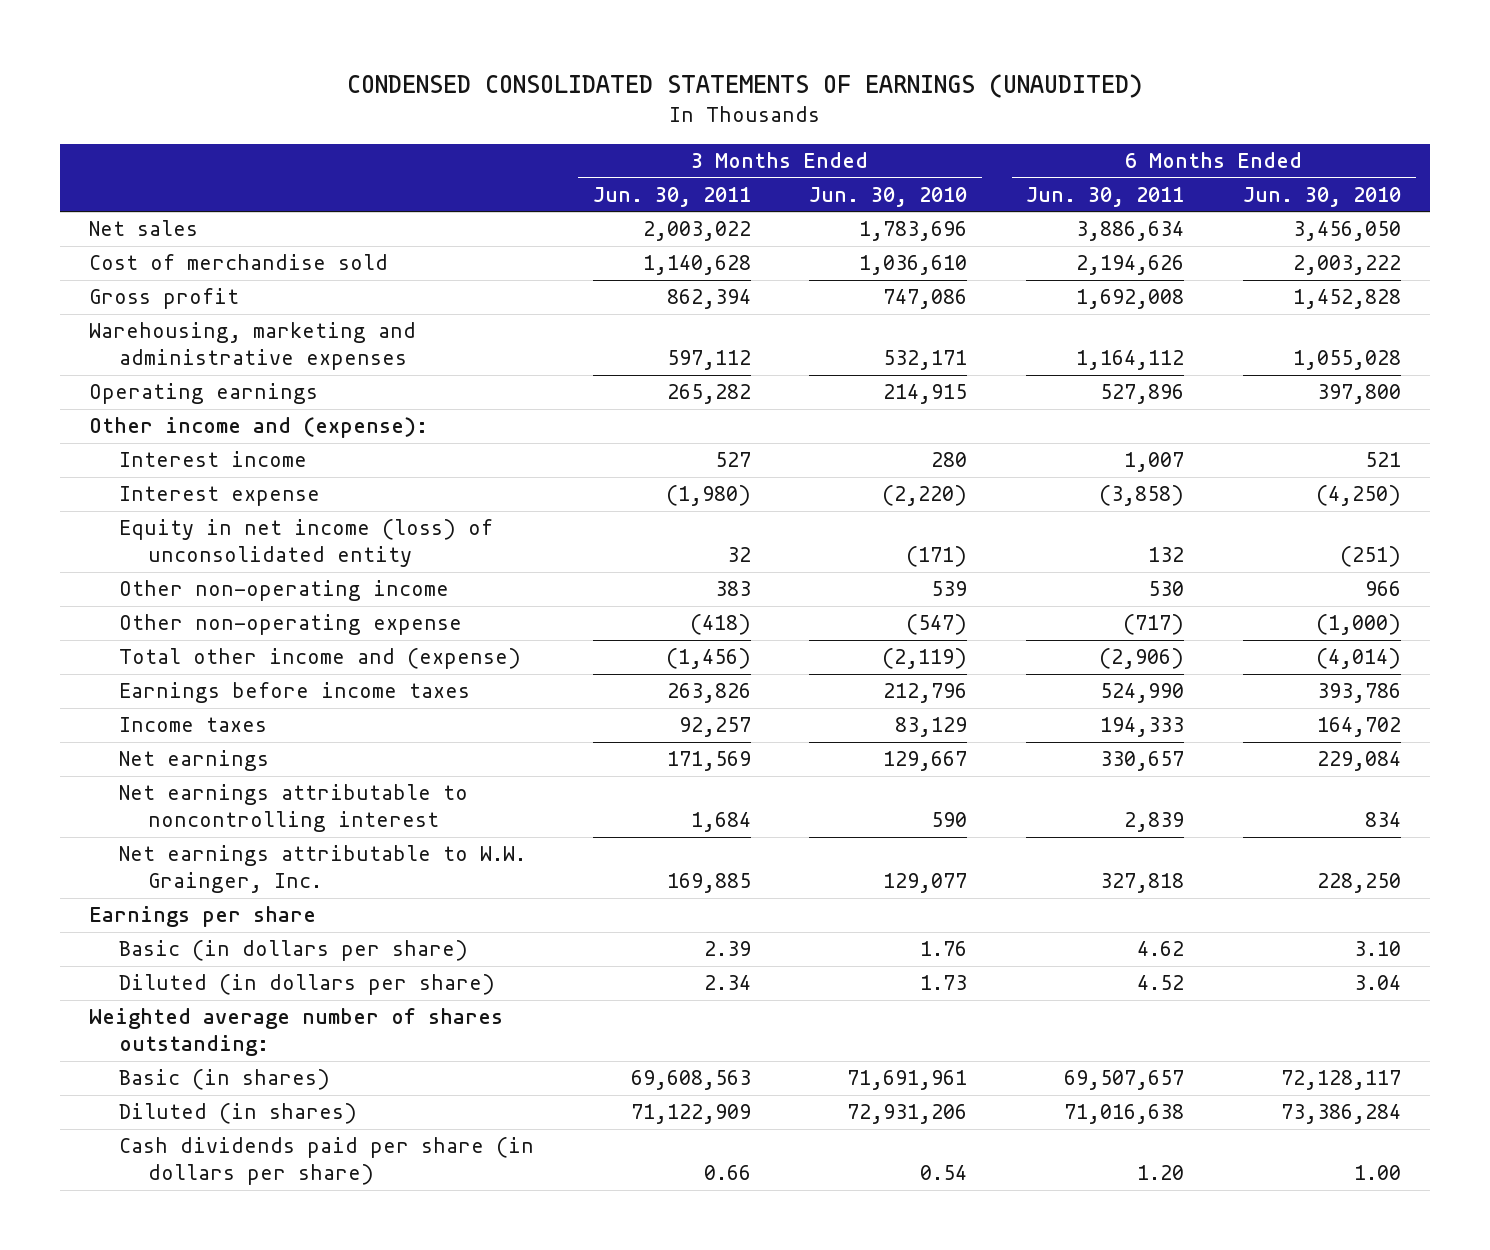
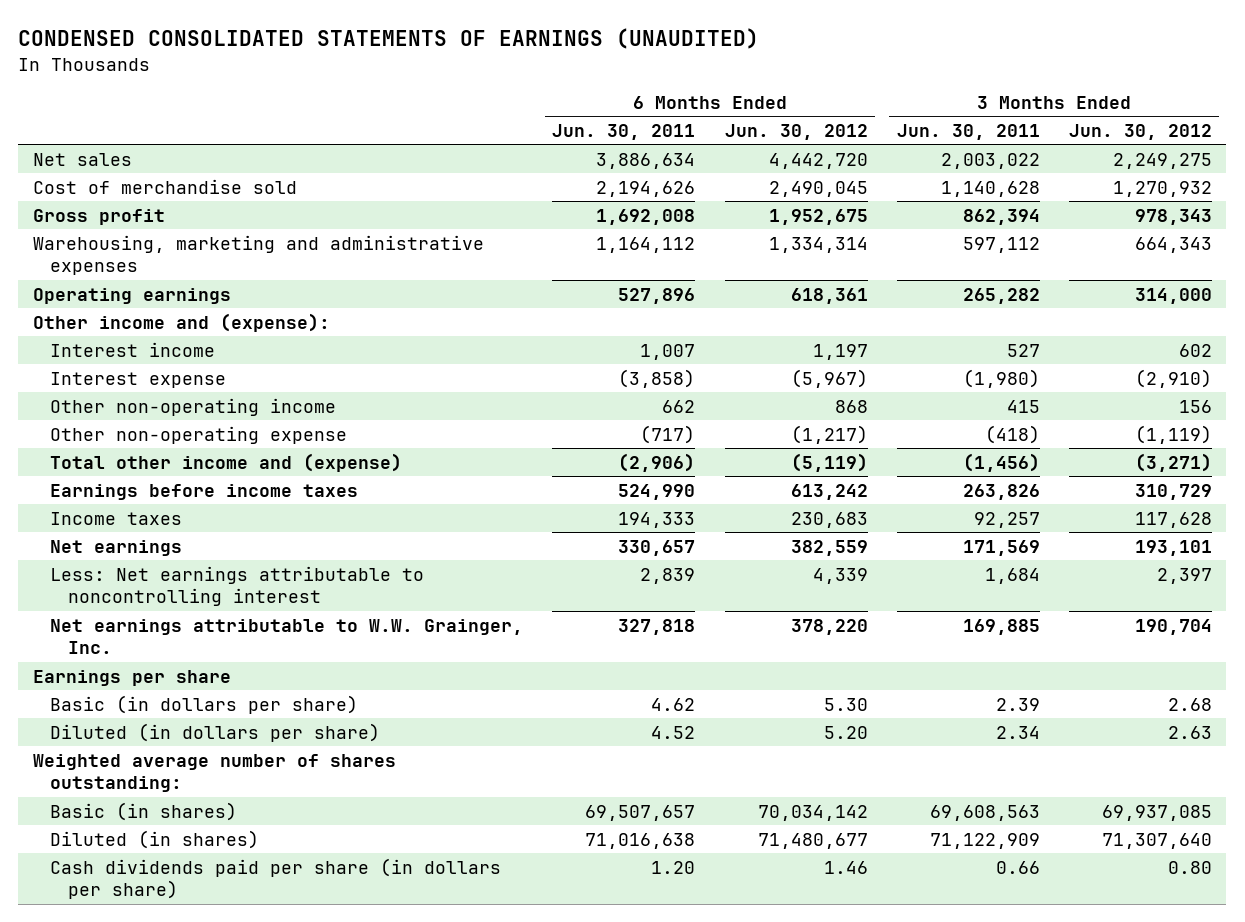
[809,186,968,207] Jun. 30, 2010 -> none
[1242,186,1401,207] Jun. 30, 2010 -> none
none -> [724,123,868,140] Jun. 30, 2012
none -> [1068,123,1212,140] Jun. 30, 2012
[118,519,493,568] Equity in net income (loss) of unconsolidated entity -> none
[714,581,751,597] 383 -> [1006,399,1040,413] 415
[1148,581,1185,597] 530 -> [662,399,696,413] 662
[118,784,468,833] Net earnings attributable to noncontrolling interest -> [50,565,425,607] Less: Net earnings attributable to noncontrolling interest

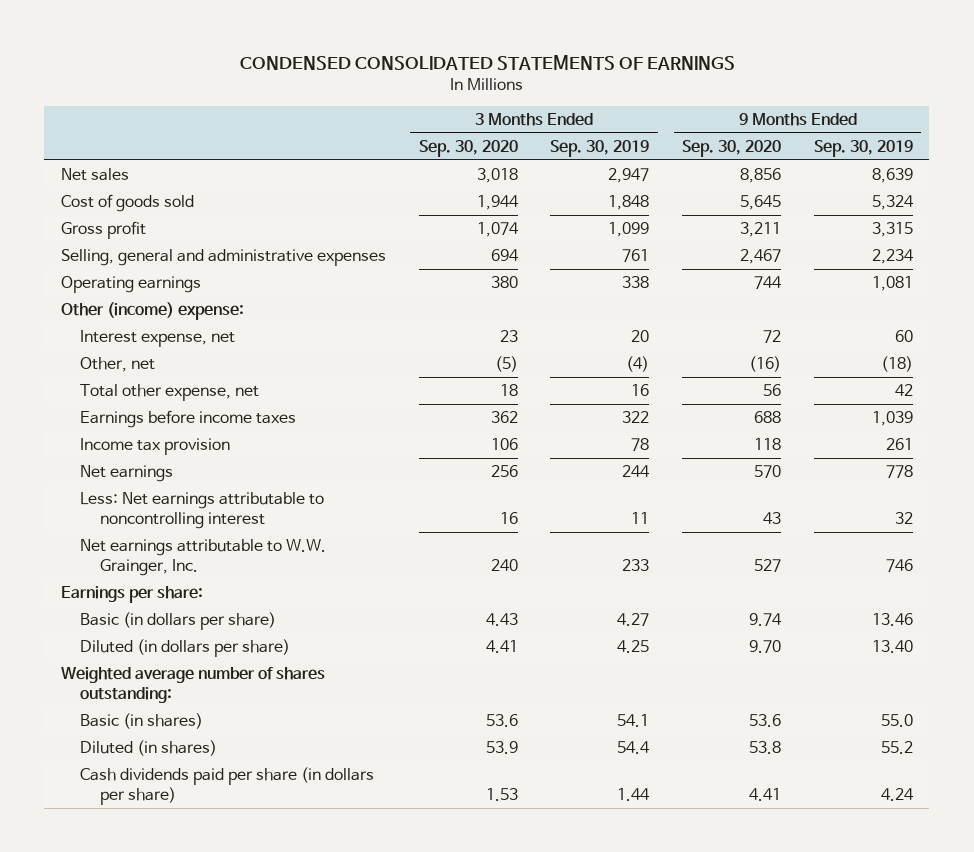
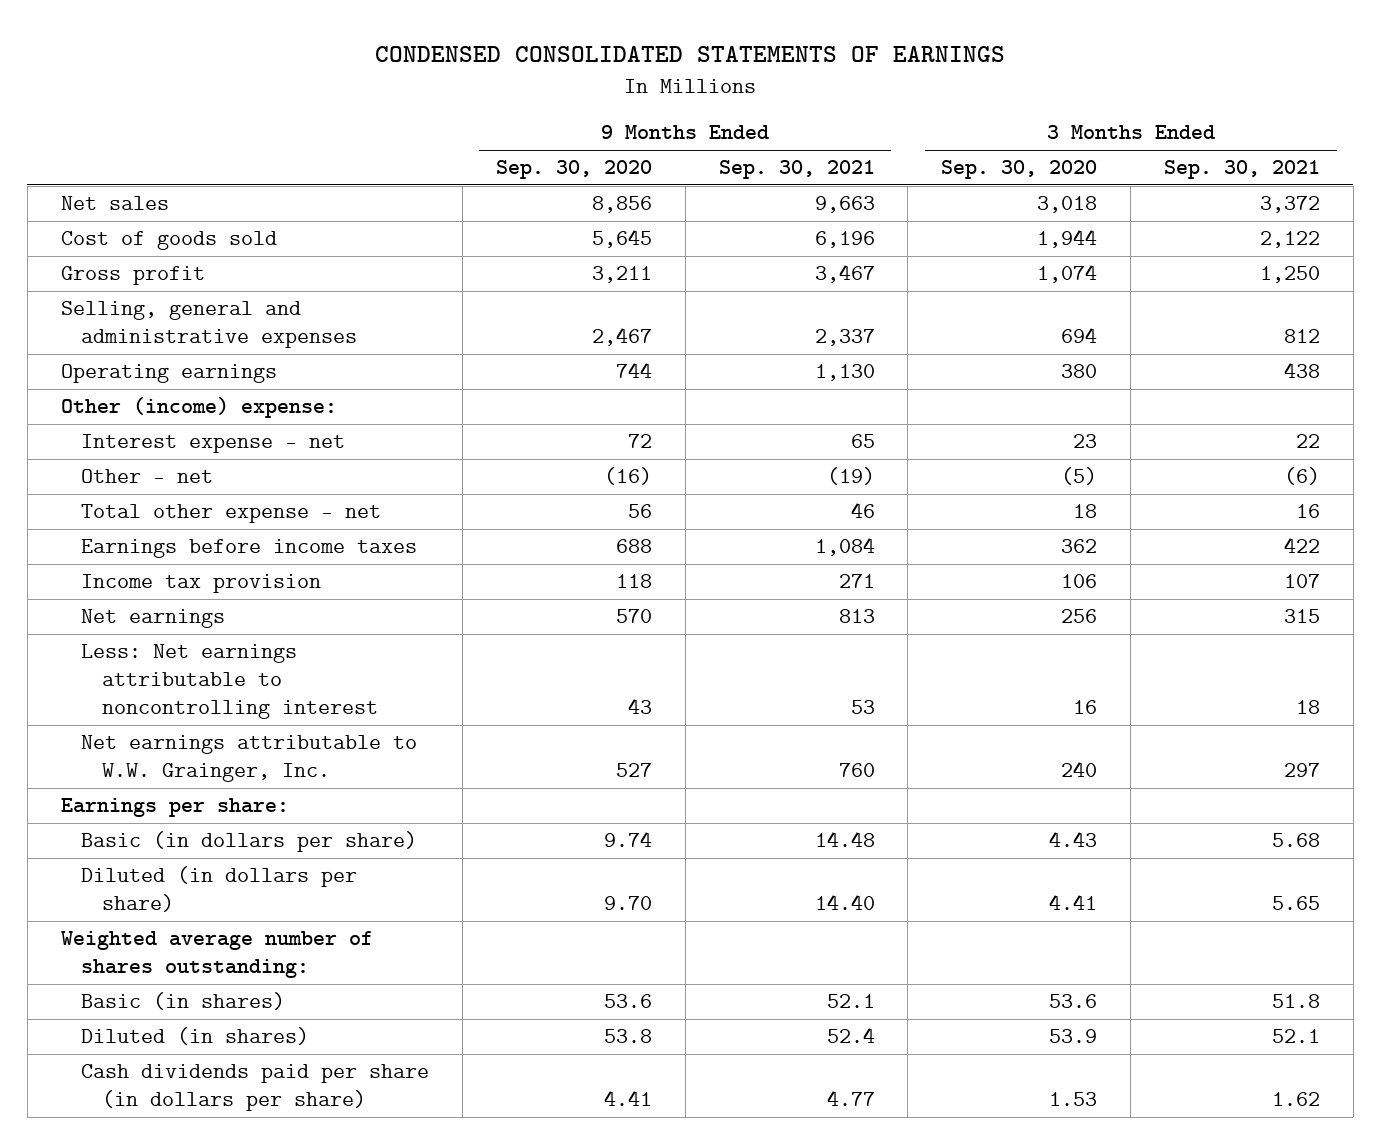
[550,139,650,157] Sep. 30, 2019 -> none
[814,139,914,157] Sep. 30, 2019 -> none
none -> [718,160,875,180] Sep. 30, 2021
none -> [1164,160,1321,180] Sep. 30, 2021
[80,330,236,348] Interest expense, net -> [81,434,346,454] Interest expense - net
[80,357,156,373] Other, net -> [81,469,214,484] Other - net
[80,384,260,402] Total other expense, net -> [81,504,382,524] Total other expense - net

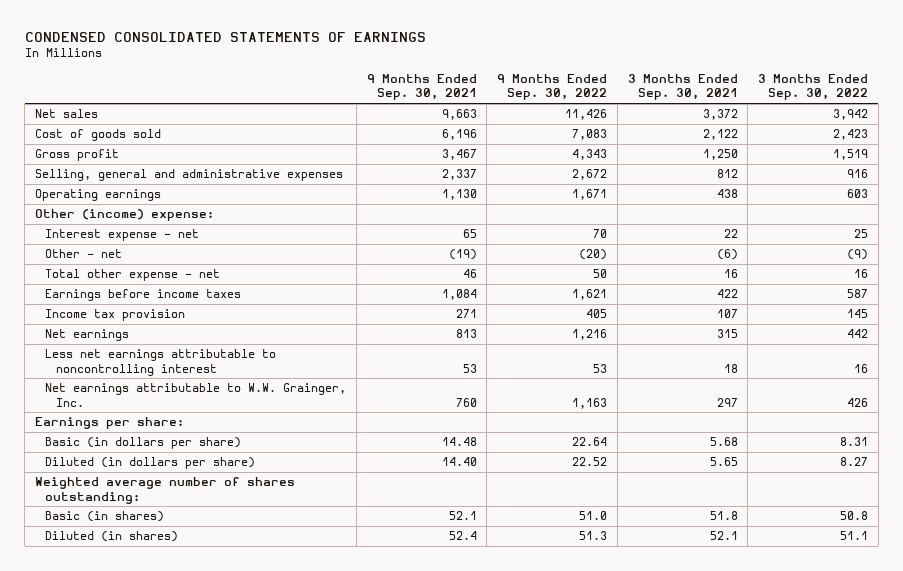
[495,160,652,180] Sep. 30, 2020 -> none
[941,160,1098,180] Sep. 30, 2020 -> none
none -> [497,73,608,101] 9 Months Ended Sep. 30, 2022
none -> [757,73,868,101] 3 Months Ended Sep. 30, 2022
[81,644,378,720] Less: Net earnings attributable to noncontrolling interest -> [45,349,277,376] Less net earnings attributable to noncontrolling interest
[81,1064,430,1112] Cash dividends paid per share (in dollars per share) -> none

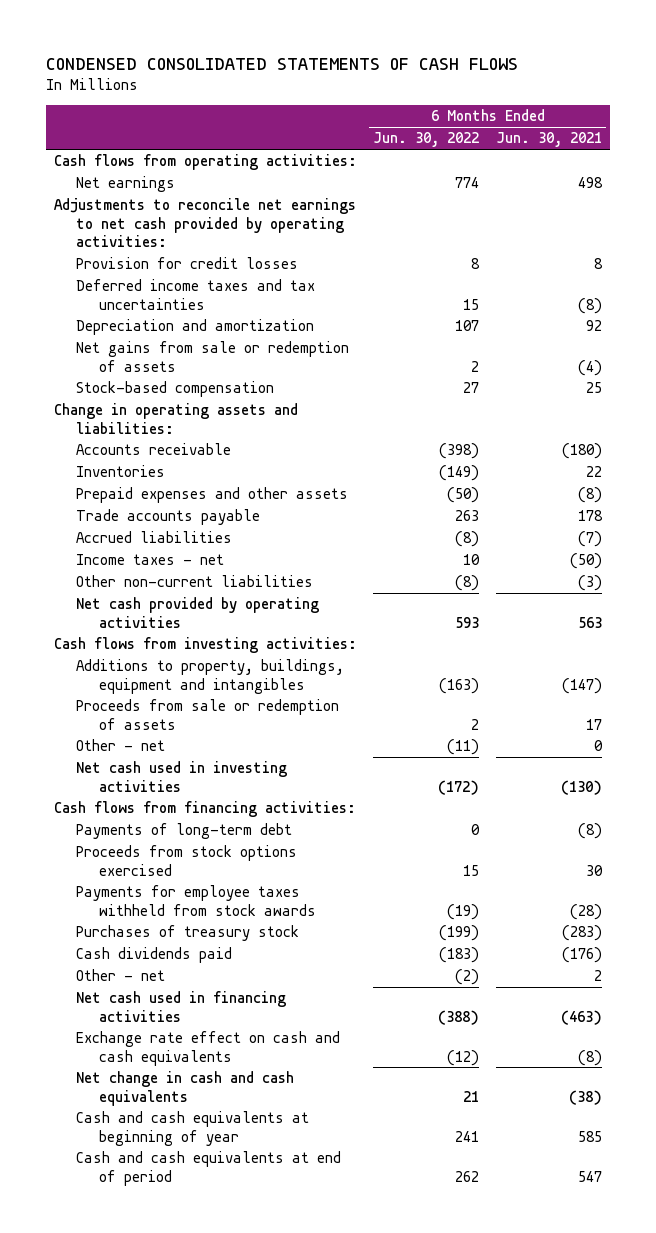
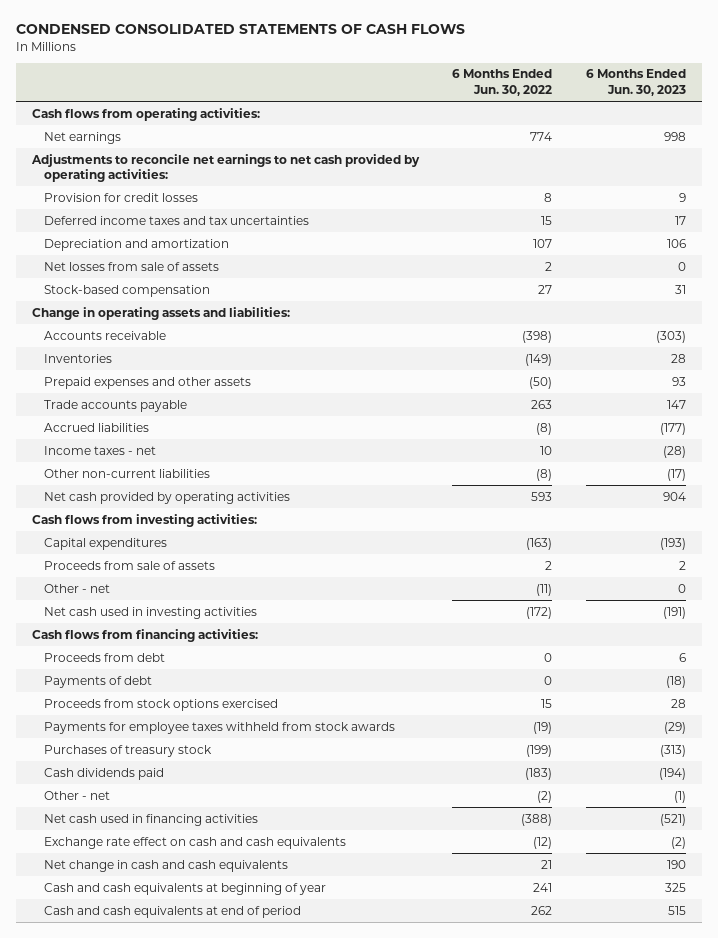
[495,132,602,148] Jun. 30, 2021 -> none
none -> [585,69,686,97] 6 Months Ended Jun. 30, 2023
[76,341,350,372] Net gains from sale or redemption of assets -> [43,261,219,271] Net losses from sale of assets
[76,659,345,694] Additions to property, buildings, equipment and intangibles -> [43,537,167,550] Capital expenditures
[76,699,340,730] Proceeds from sale or redemption of assets -> [43,560,215,570] Proceeds from sale of assets
none -> [43,652,165,662] Proceeds from debt
[76,823,293,840] Payments of long-term debt -> [43,675,152,688] Payments of debt

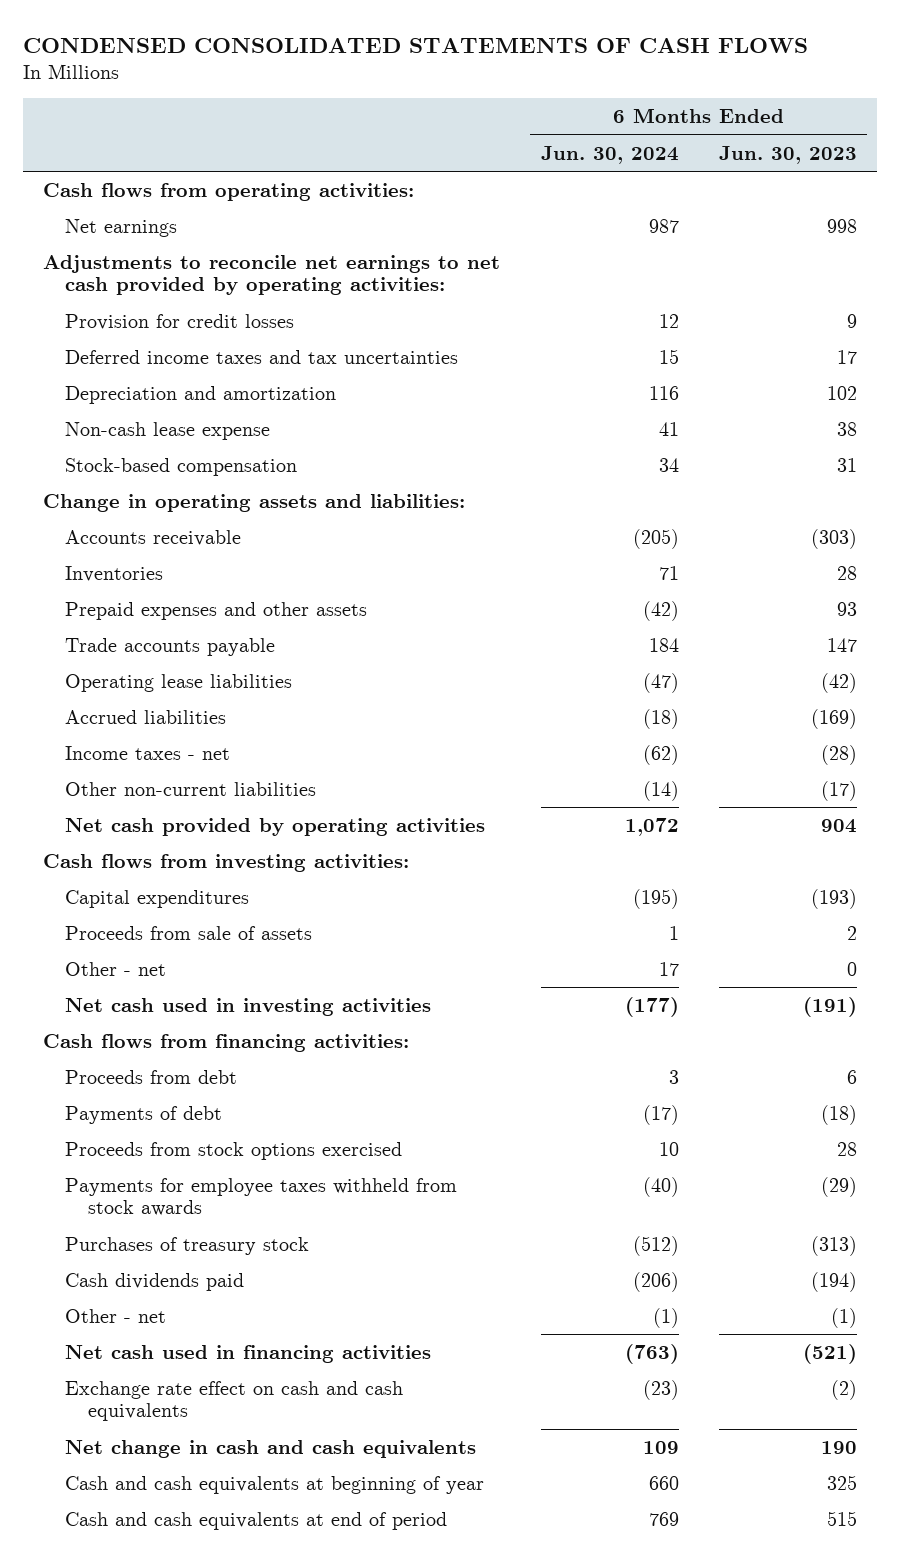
[452,69,553,97] 6 Months Ended Jun. 30, 2022 -> none
none -> [540,145,679,164] Jun. 30, 2024
[43,261,219,271] Net losses from sale of assets -> none
[666,238,686,248] 106 -> [826,385,857,400] 102
none -> [65,421,271,440] Non-cash lease expense
none -> [65,673,293,692] Operating lease liabilities
[659,422,686,435] (177) -> [810,708,857,729] (169)

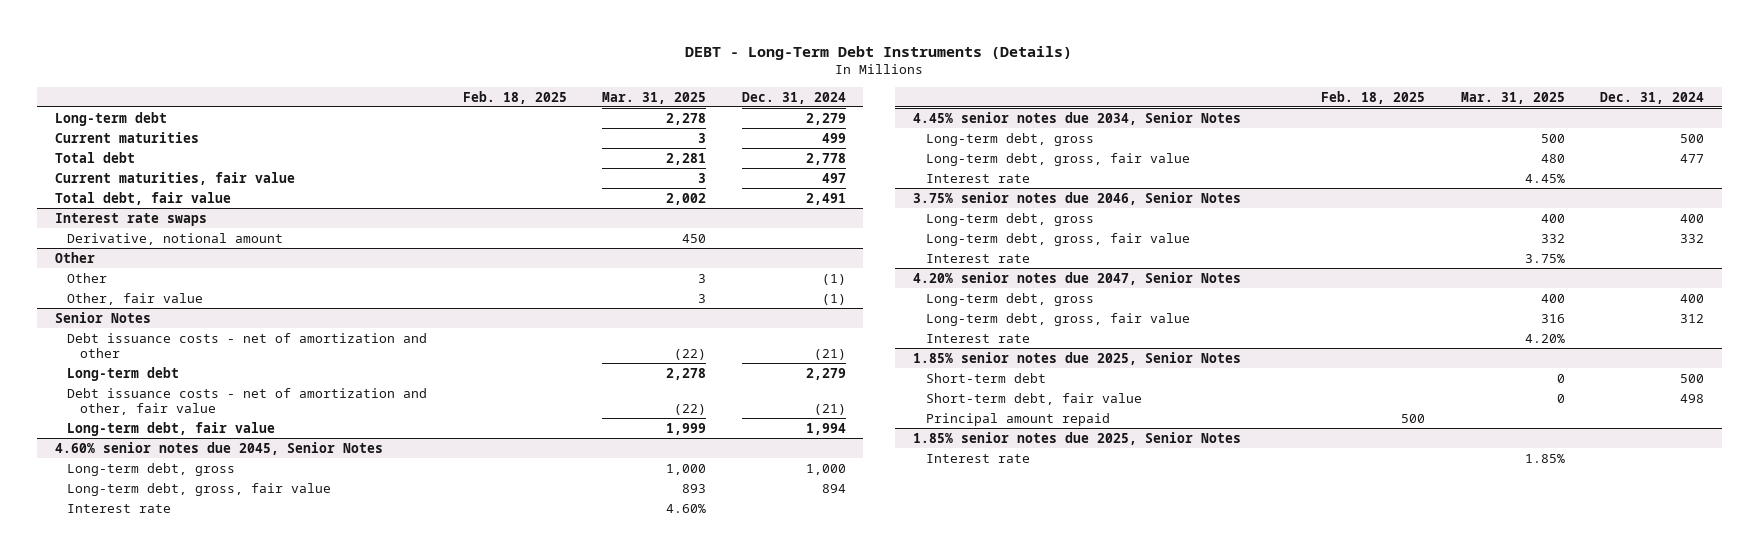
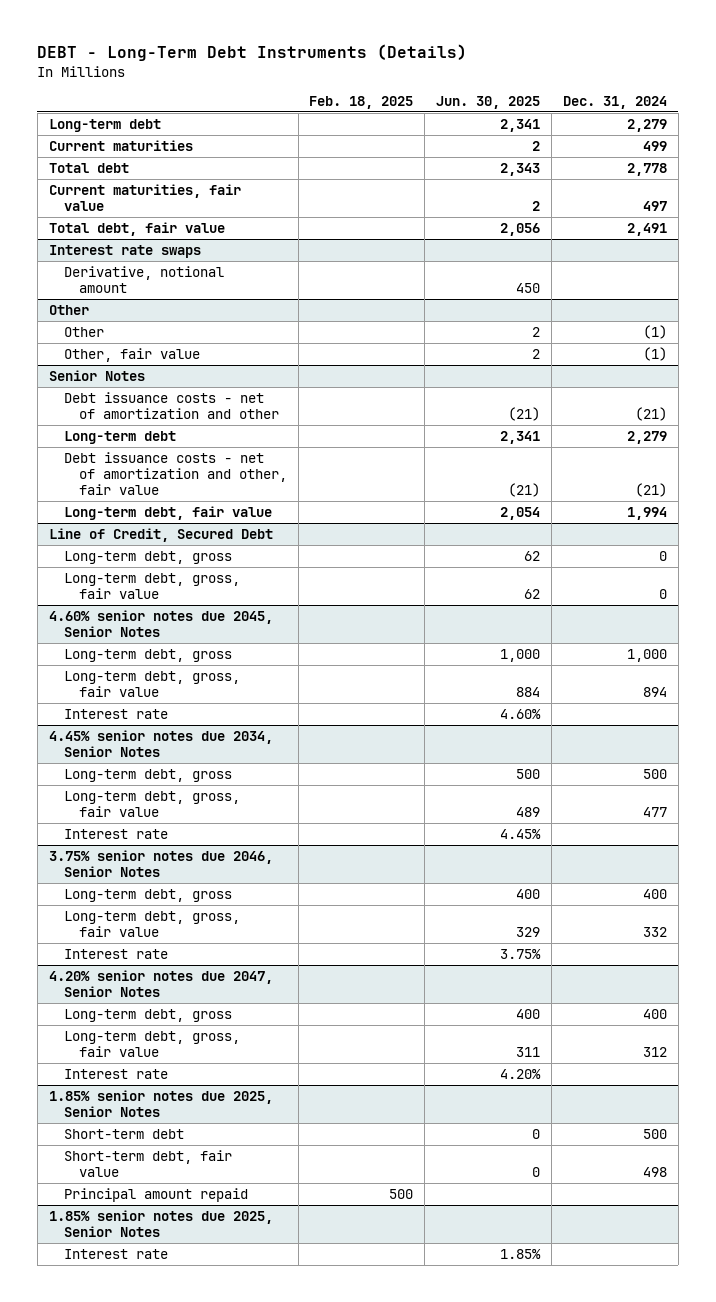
[602,91,707,104] Mar. 31, 2025 -> none
none -> [436,95,541,109] Jun. 30, 2025
none -> [48,527,273,542] Line of Credit, Secured Debt
none -> [63,550,232,564] Long-term debt, gross
none -> [63,572,240,599] Long-term debt, gross, fair value

